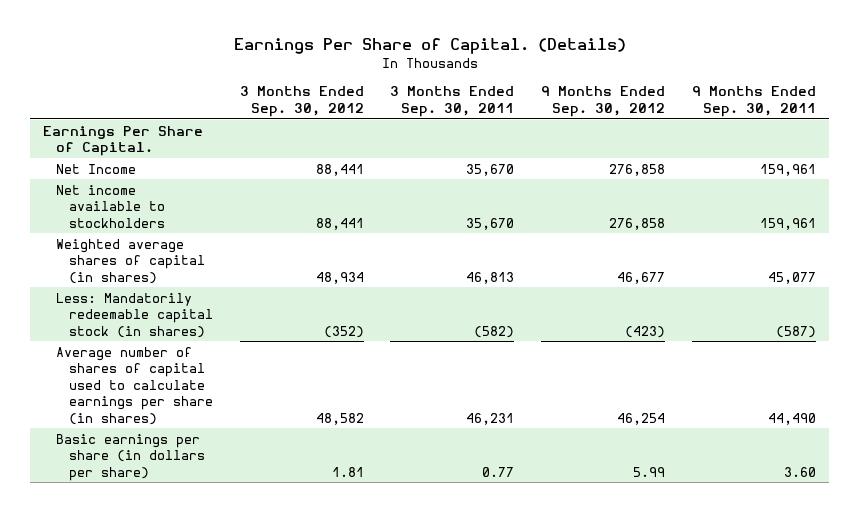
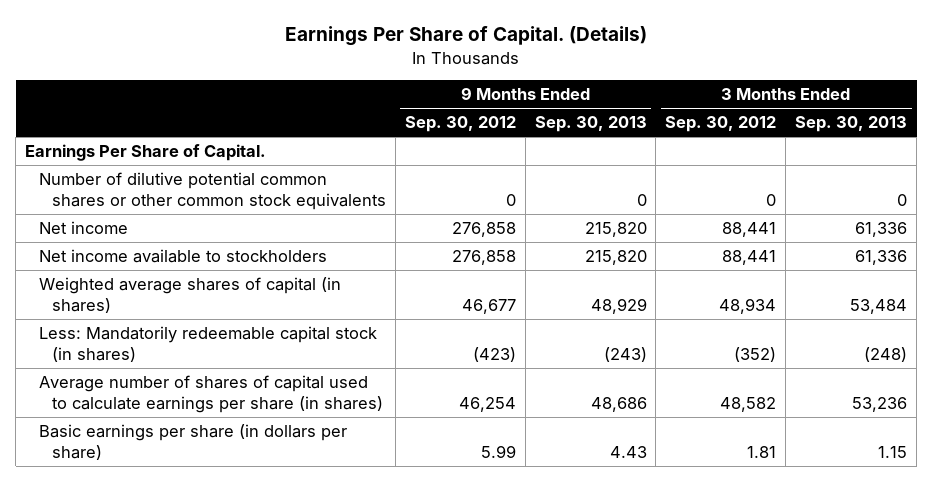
[390,86,515,117] 3 Months Ended Sep. 30, 2011 -> none
[691,86,816,117] 9 Months Ended Sep. 30, 2011 -> none
none -> [534,116,647,133] Sep. 30, 2013
none -> [795,116,908,133] Sep. 30, 2013
none -> [38,172,386,211] Number of dilutive potential common shares or other common stock equivalents
[56,163,137,174] Net Income -> [38,221,128,235] Net income

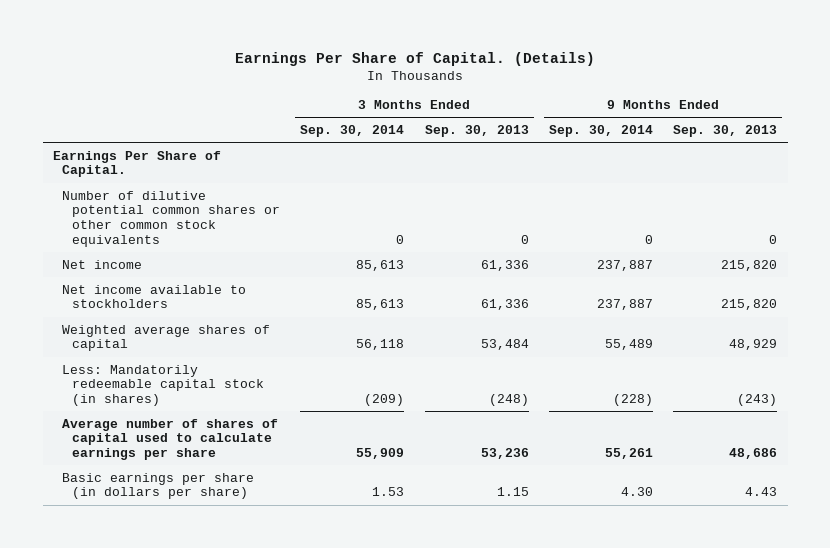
[404,116,516,133] Sep. 30, 2012 -> none
[665,116,777,133] Sep. 30, 2012 -> none
none -> [300,125,405,138] Sep. 30, 2014
none -> [549,125,654,138] Sep. 30, 2014
[38,277,341,314] Weighted average shares of capital (in shares) -> [62,324,271,352] Weighted average shares of capital
[38,375,383,414] Average number of shares of capital used to calculate earnings per share (in shares) -> [62,418,279,461] Average number of shares of capital used to calculate earnings per share

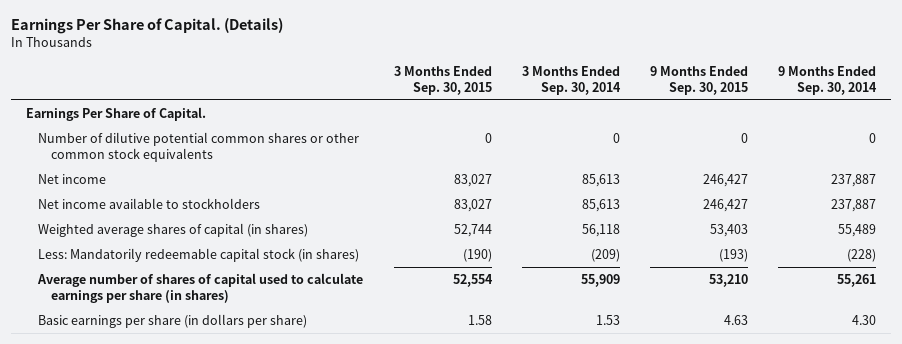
[424,125,529,138] Sep. 30, 2013 -> none
[673,125,778,138] Sep. 30, 2013 -> none
none -> [393,66,492,95] 3 Months Ended Sep. 30, 2015
none -> [649,66,748,95] 9 Months Ended Sep. 30, 2015
[62,324,271,352] Weighted average shares of capital -> [38,223,309,238] Weighted average shares of capital (in shares)
[62,418,279,461] Average number of shares of capital used to calculate earnings per share -> [37,273,364,303] Average number of shares of capital used to calculate earnings per share (in shares)

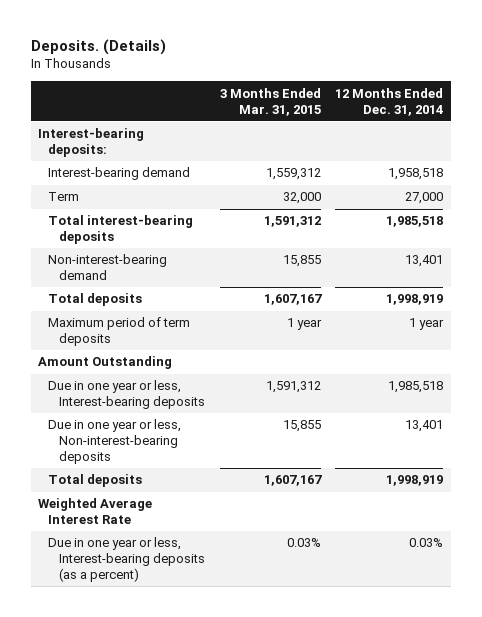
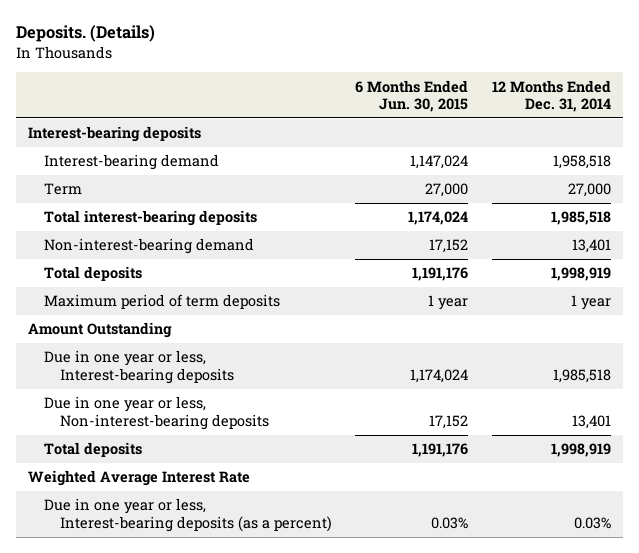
[219,87,321,116] 3 Months Ended Mar. 31, 2015 -> none
none -> [355,79,469,112] 6 Months Ended Jun. 30, 2015
[38,128,145,158] Interest-bearing deposits: -> [27,126,201,143] Interest-bearing deposits

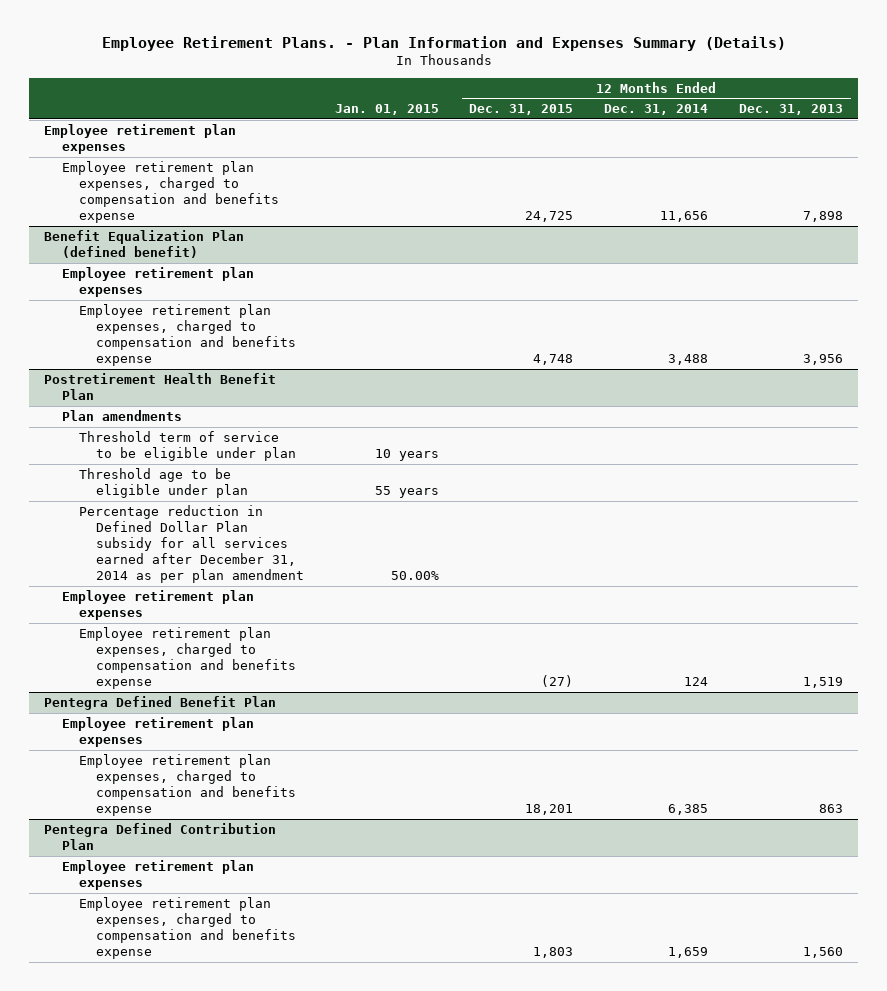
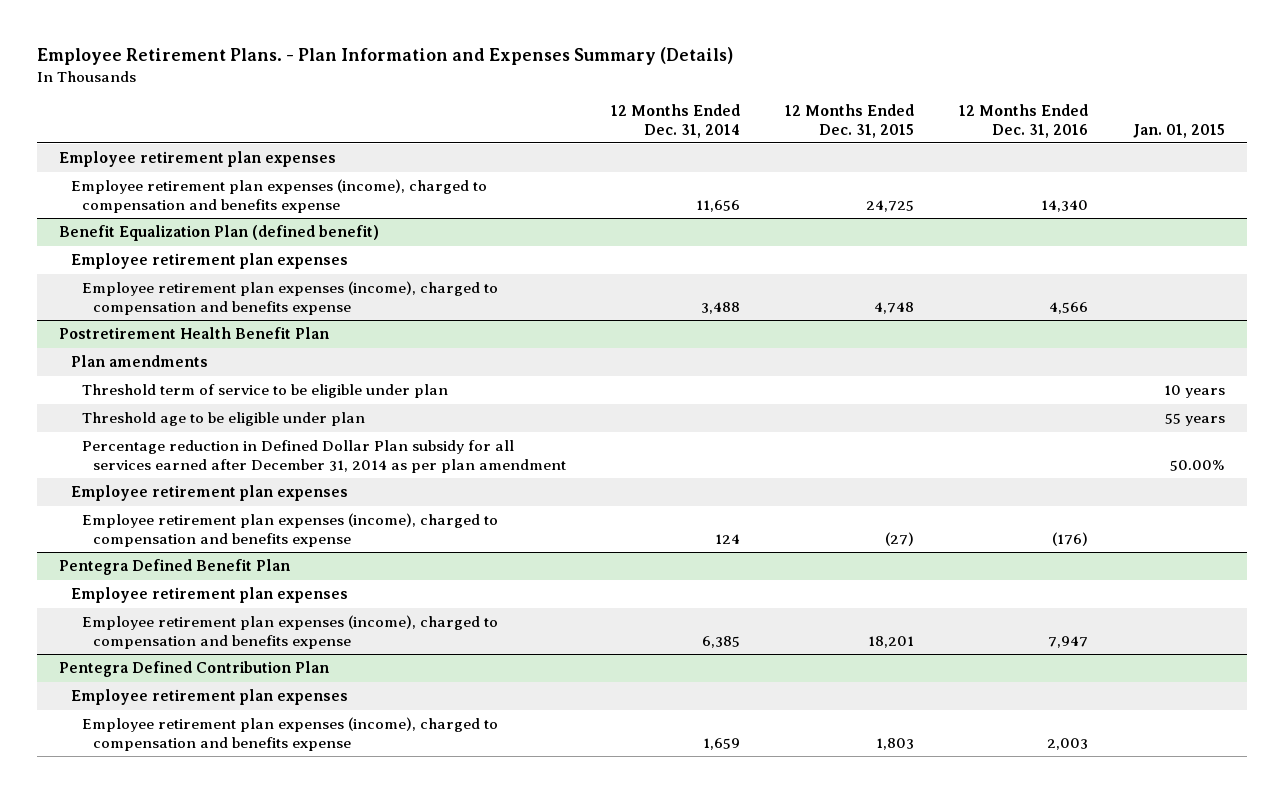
[739,104,844,116] Dec. 31, 2013 -> none
none -> [958,104,1088,138] 12 Months Ended Dec. 31, 2016
[61,160,279,224] Employee retirement plan expenses, charged to compensation and benefits expense -> [70,179,487,213] Employee retirement plan expenses (income), charged to compensation and benefits expense
[78,303,296,367] Employee retirement plan expenses, charged to compensation and benefits expense -> [82,281,499,315] Employee retirement plan expenses (income), charged to compensation and benefits expense
[78,626,296,690] Employee retirement plan expenses, charged to compensation and benefits expense -> [82,513,499,547] Employee retirement plan expenses (income), charged to compensation and benefits expense
[78,753,296,817] Employee retirement plan expenses, charged to compensation and benefits expense -> [82,615,499,649] Employee retirement plan expenses (income), charged to compensation and benefits expense
[78,896,296,960] Employee retirement plan expenses, charged to compensation and benefits expense -> [82,717,499,751] Employee retirement plan expenses (income), charged to compensation and benefits expense

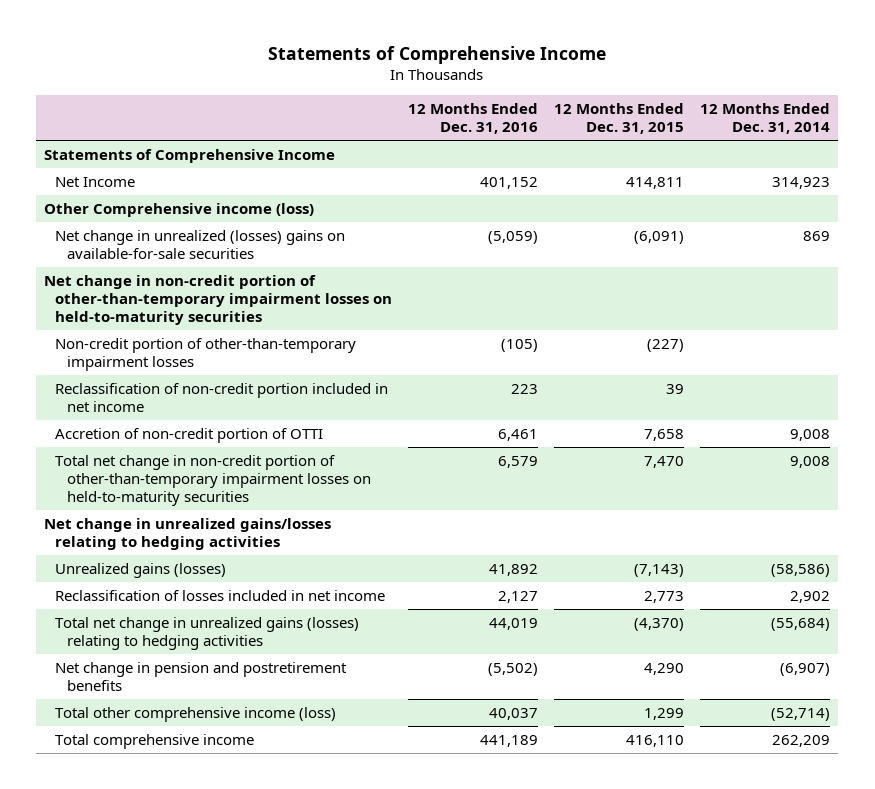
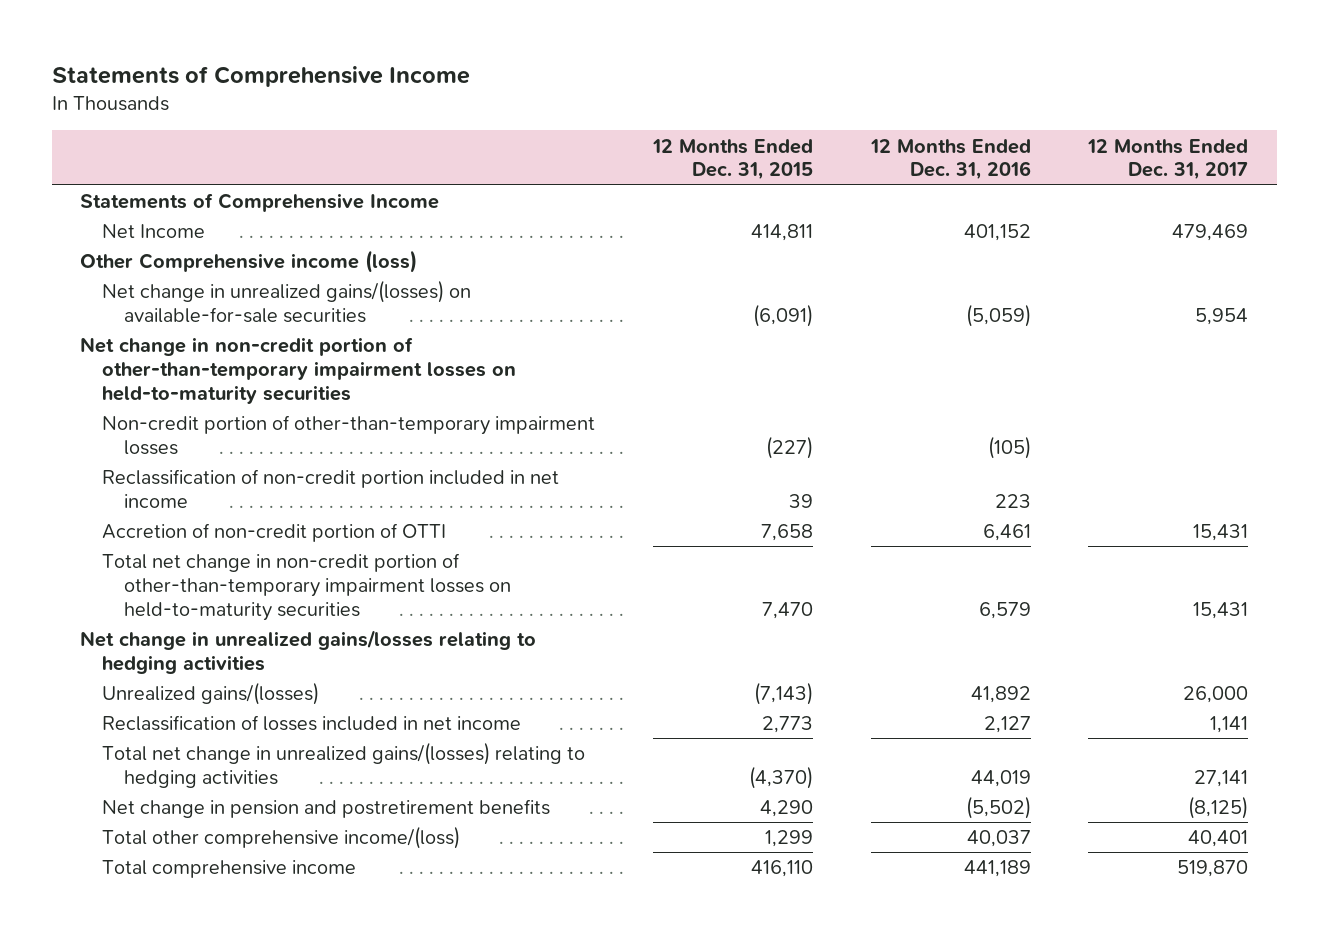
[700,103,831,135] 12 Months Ended Dec. 31, 2014 -> none
none -> [1087,138,1249,181] 12 Months Ended Dec. 31, 2017
[55,229,346,260] Net change in unrealized (losses) gains on available-for-sale securities -> [102,280,472,324] Net change in unrealized gains/(losses) on available-for-sale securities
[55,562,227,578] Unrealized gains (losses) -> [102,682,320,706] Unrealized gains/(losses)
[55,616,360,651] Total net change in unrealized gains (losses) relating to hedging activities -> [102,742,586,789] Total net change in unrealized gains/(losses) relating to hedging activities
[55,706,337,722] Total other comprehensive income (loss) -> [102,826,461,850] Total other comprehensive income/(loss)

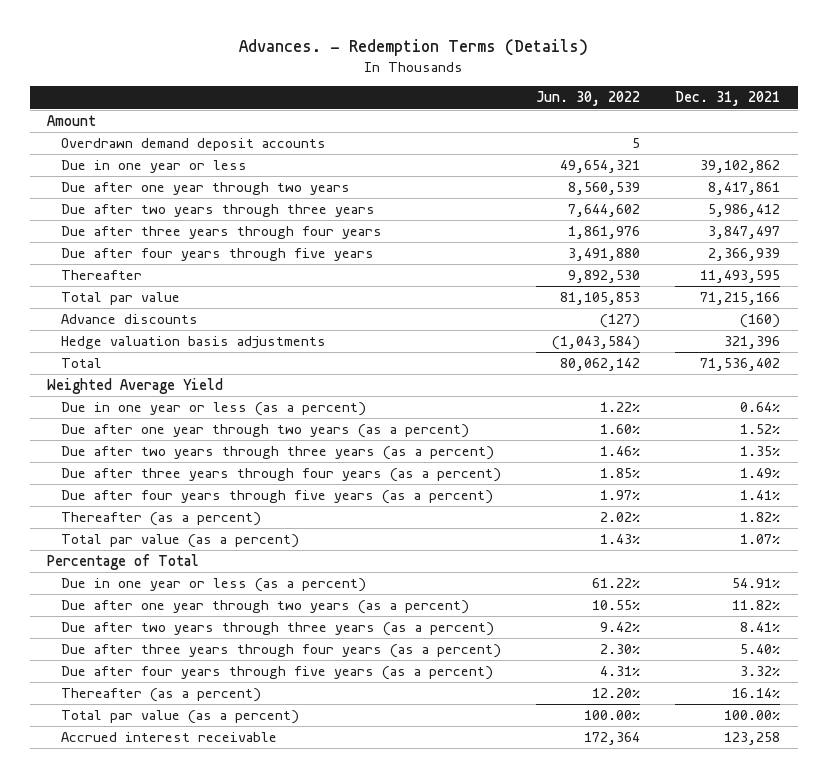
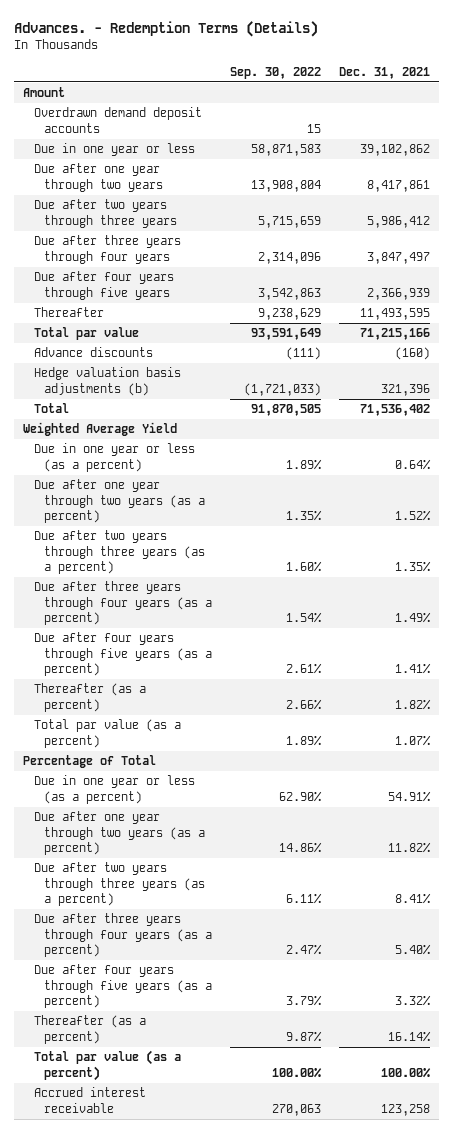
[535,91,640,107] Jun. 30, 2022 -> none
none -> [230,66,322,79] Sep. 30, 2022
[60,336,326,350] Hedge valuation basis adjustments -> [33,367,181,396] Hedge valuation basis adjustments (b)

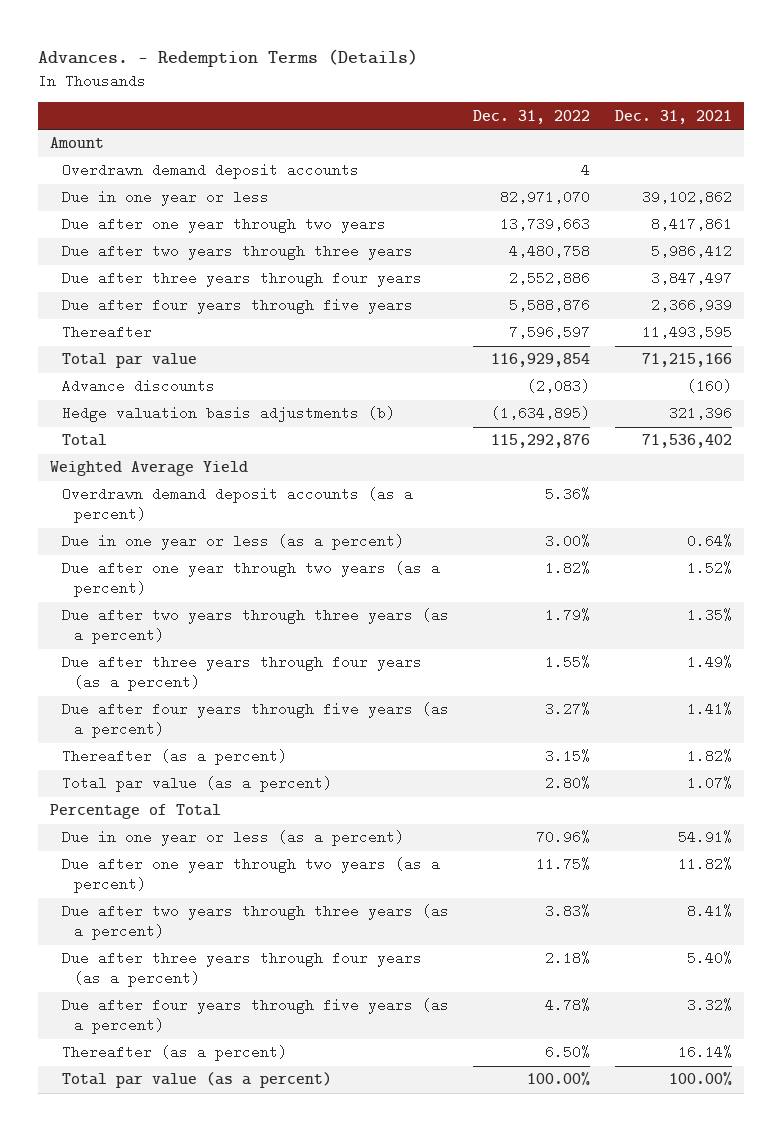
[230,66,322,79] Sep. 30, 2022 -> none
none -> [473,109,591,124] Dec. 31, 2022
none -> [62,487,414,524] Overdrawn demand deposit accounts (as a percent)
[33,1087,146,1113] Accrued interest receivable -> none

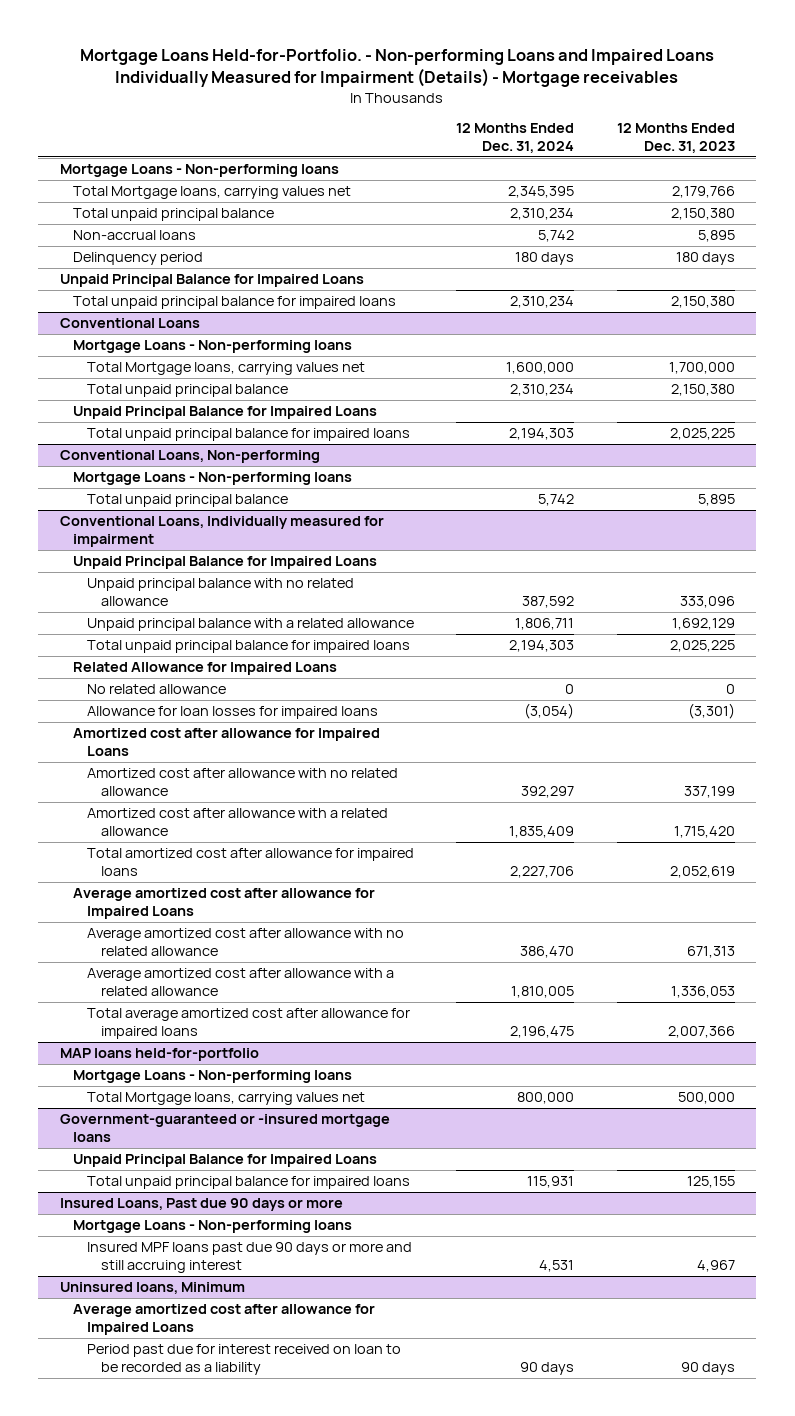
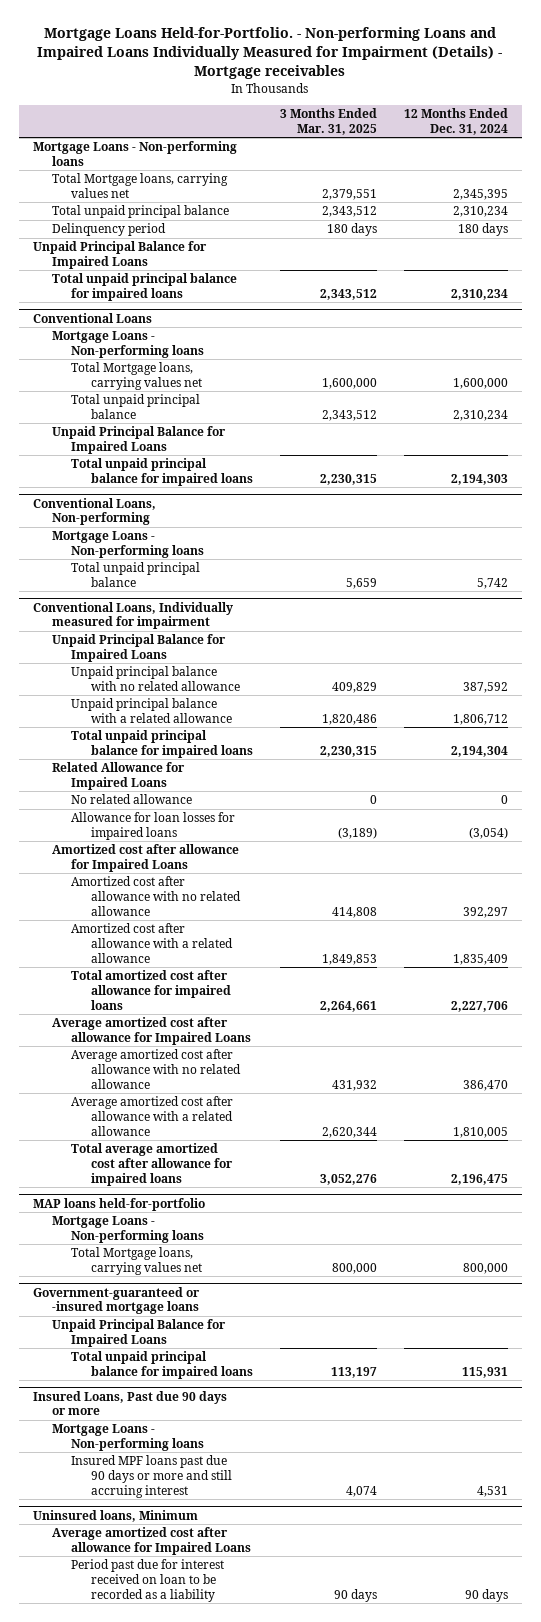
[616,123,735,153] 12 Months Ended Dec. 31, 2023 -> none
none -> [279,108,377,135] 3 Months Ended Mar. 31, 2025
[73,230,197,241] Non-accrual loans -> none
[515,618,575,631] 1,806,711 -> [453,713,509,725] 1,806,712
[509,640,575,653] 2,194,303 -> [451,745,509,757] 2,194,304

